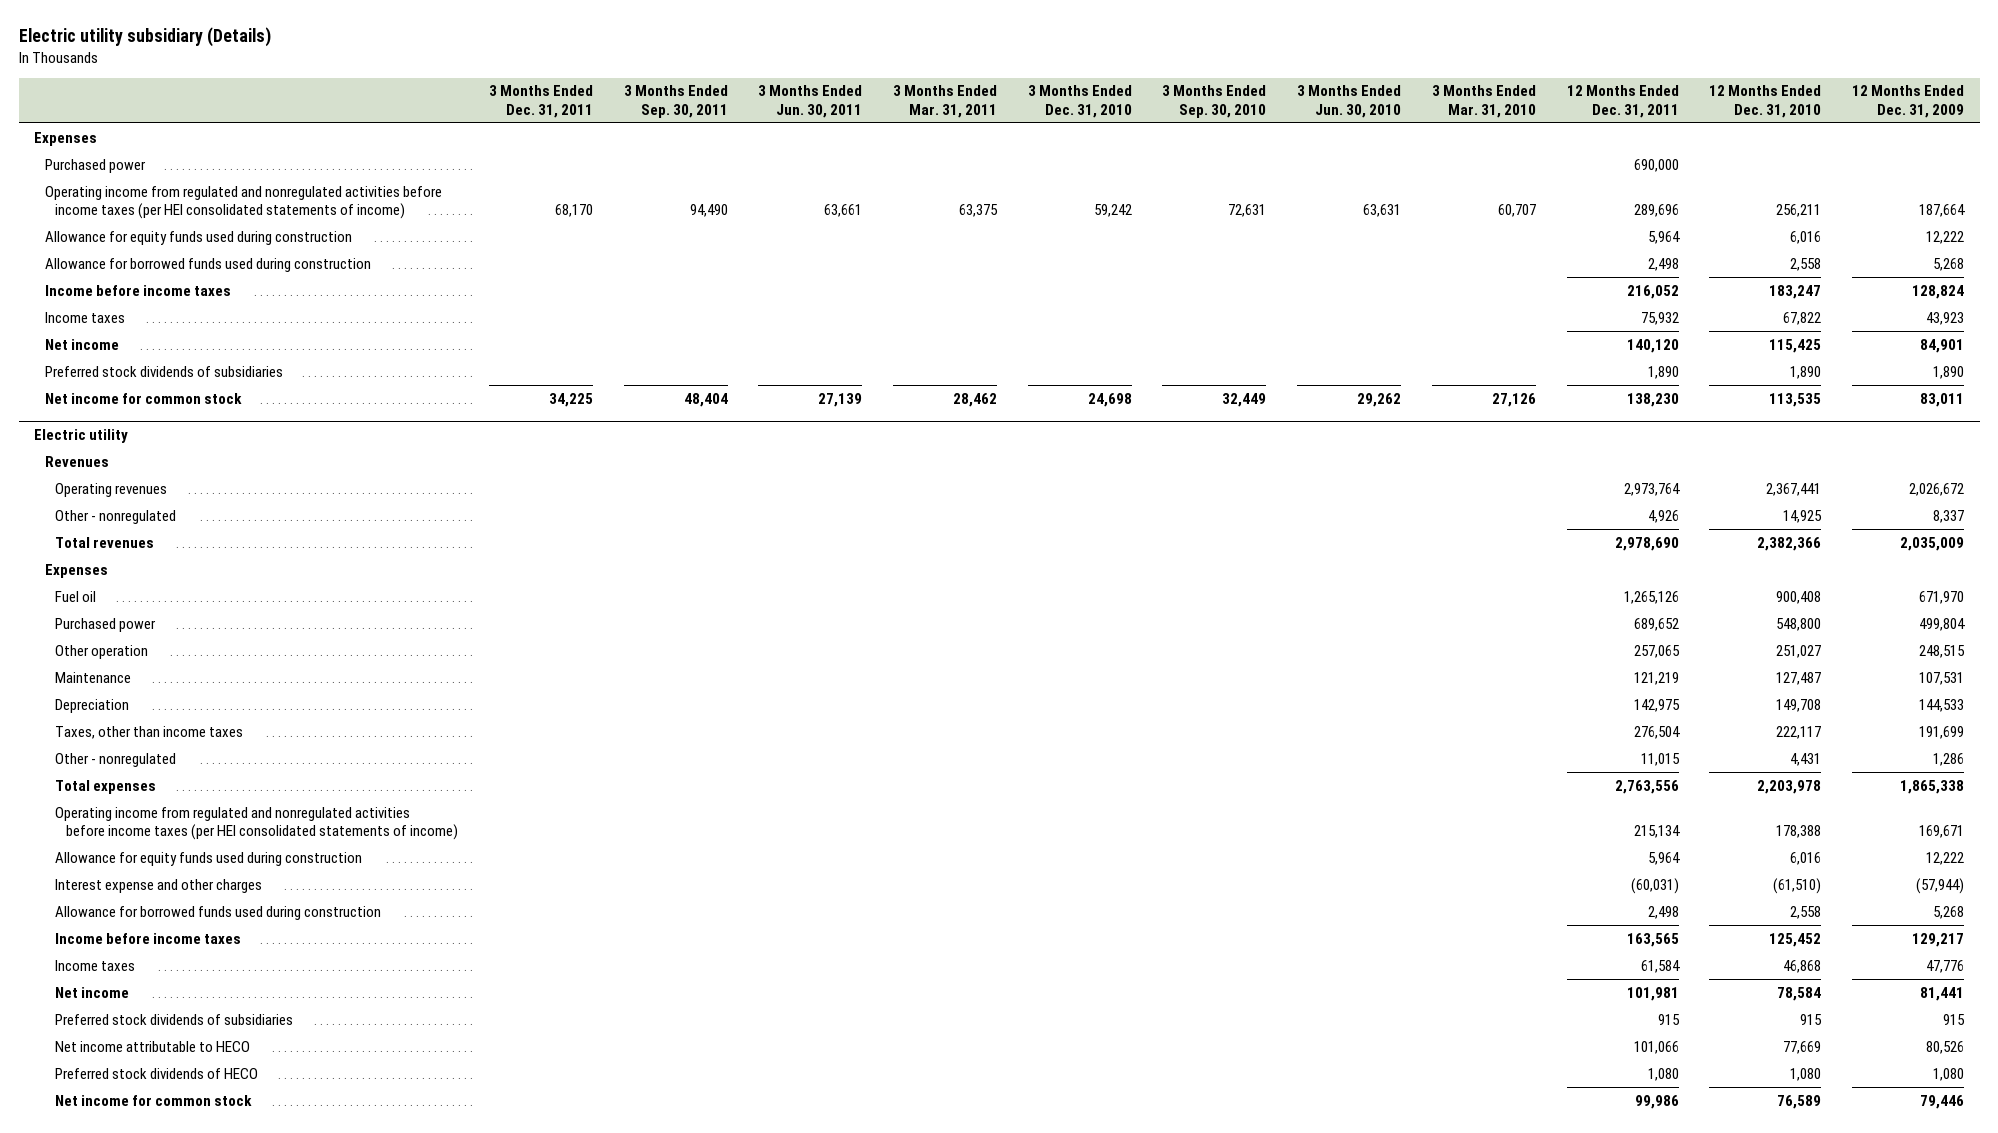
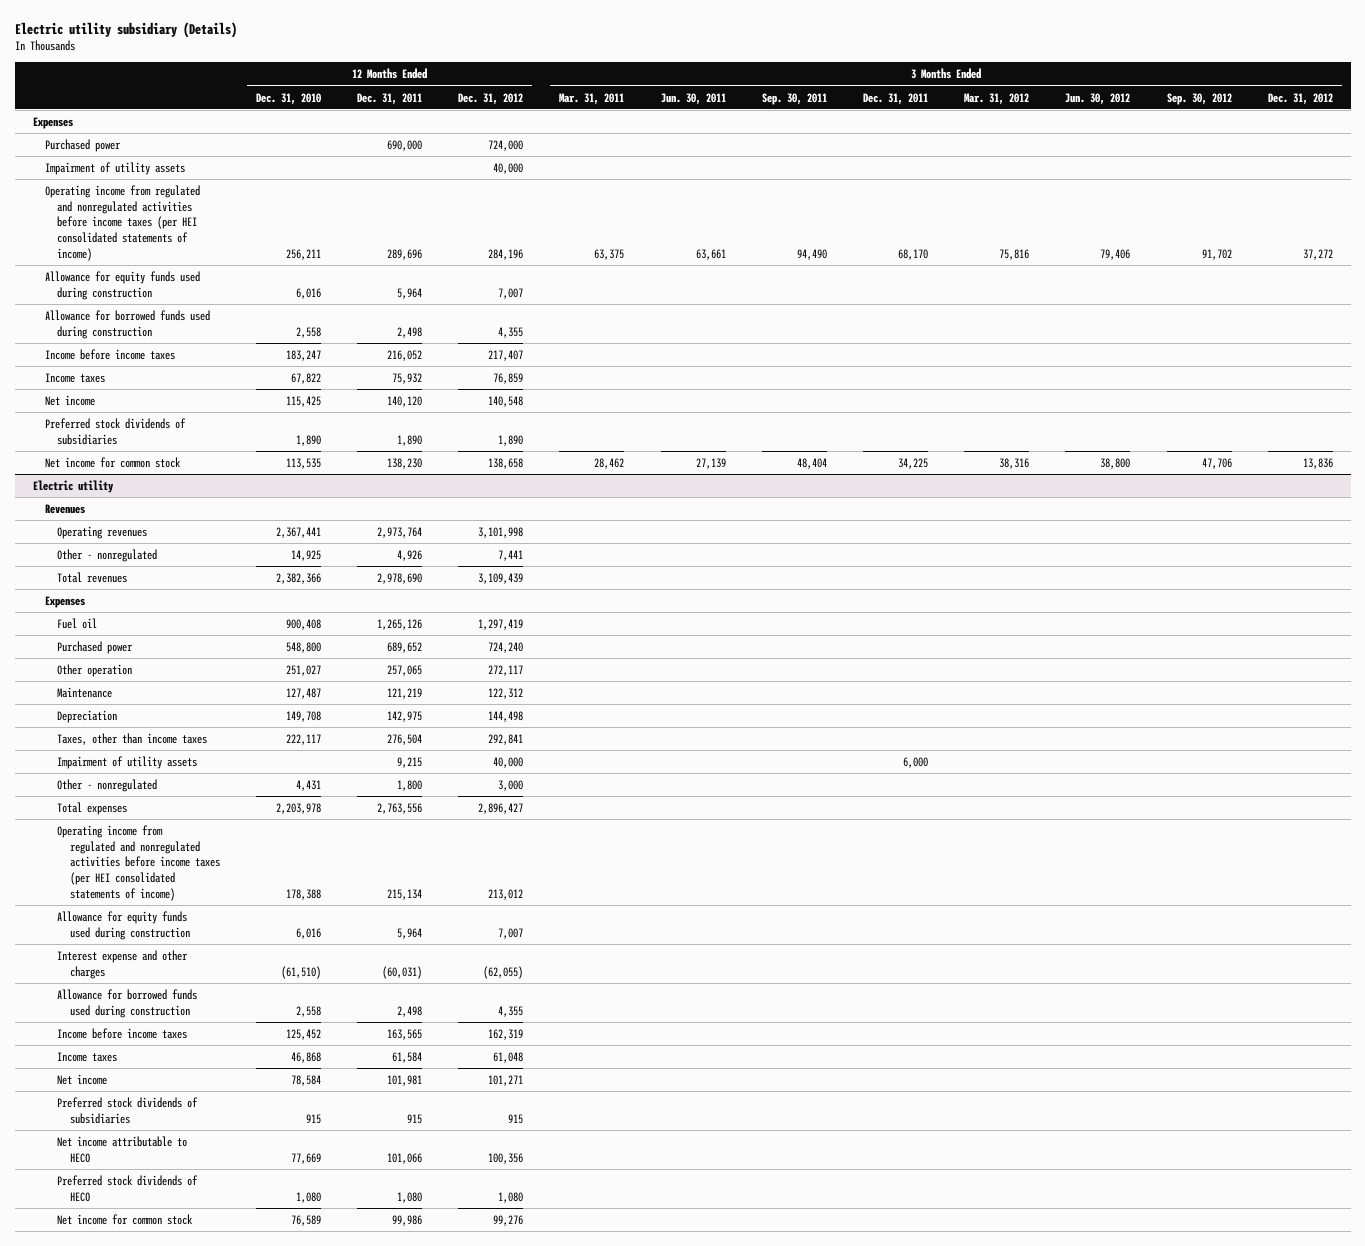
[1027,85,1132,118] 3 Months Ended Dec. 31, 2010 -> none
[1162,85,1267,118] 3 Months Ended Sep. 30, 2010 -> none
[1297,85,1402,118] 3 Months Ended Jun. 30, 2010 -> none
[1431,85,1536,118] 3 Months Ended Mar. 31, 2010 -> none
[1852,85,1965,118] 12 Months Ended Dec. 31, 2009 -> none
none -> [458,92,524,105] Dec. 31, 2012
none -> [964,92,1030,105] Mar. 31, 2012
none -> [1065,92,1131,105] Jun. 30, 2012
none -> [1166,92,1232,105] Sep. 30, 2012
none -> [1267,92,1333,105] Dec. 31, 2012
none -> [45,161,186,175] Impairment of utility assets
none -> [57,755,198,769] Impairment of utility assets
[1640,752,1680,766] 11,015 -> [397,779,423,791] 1,800

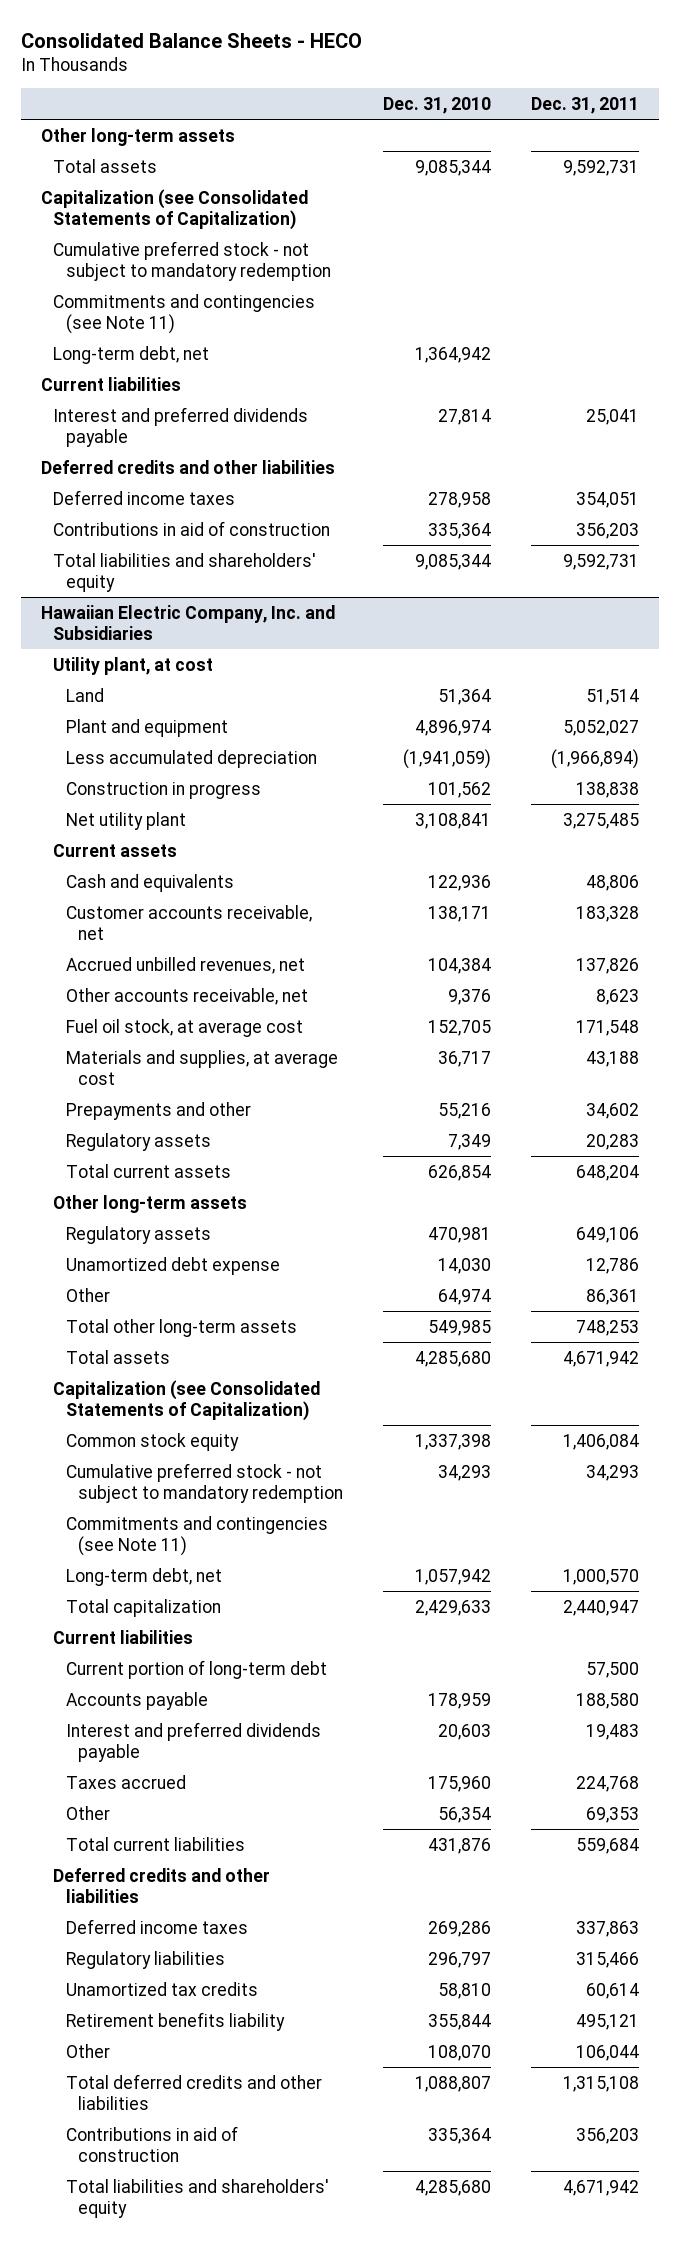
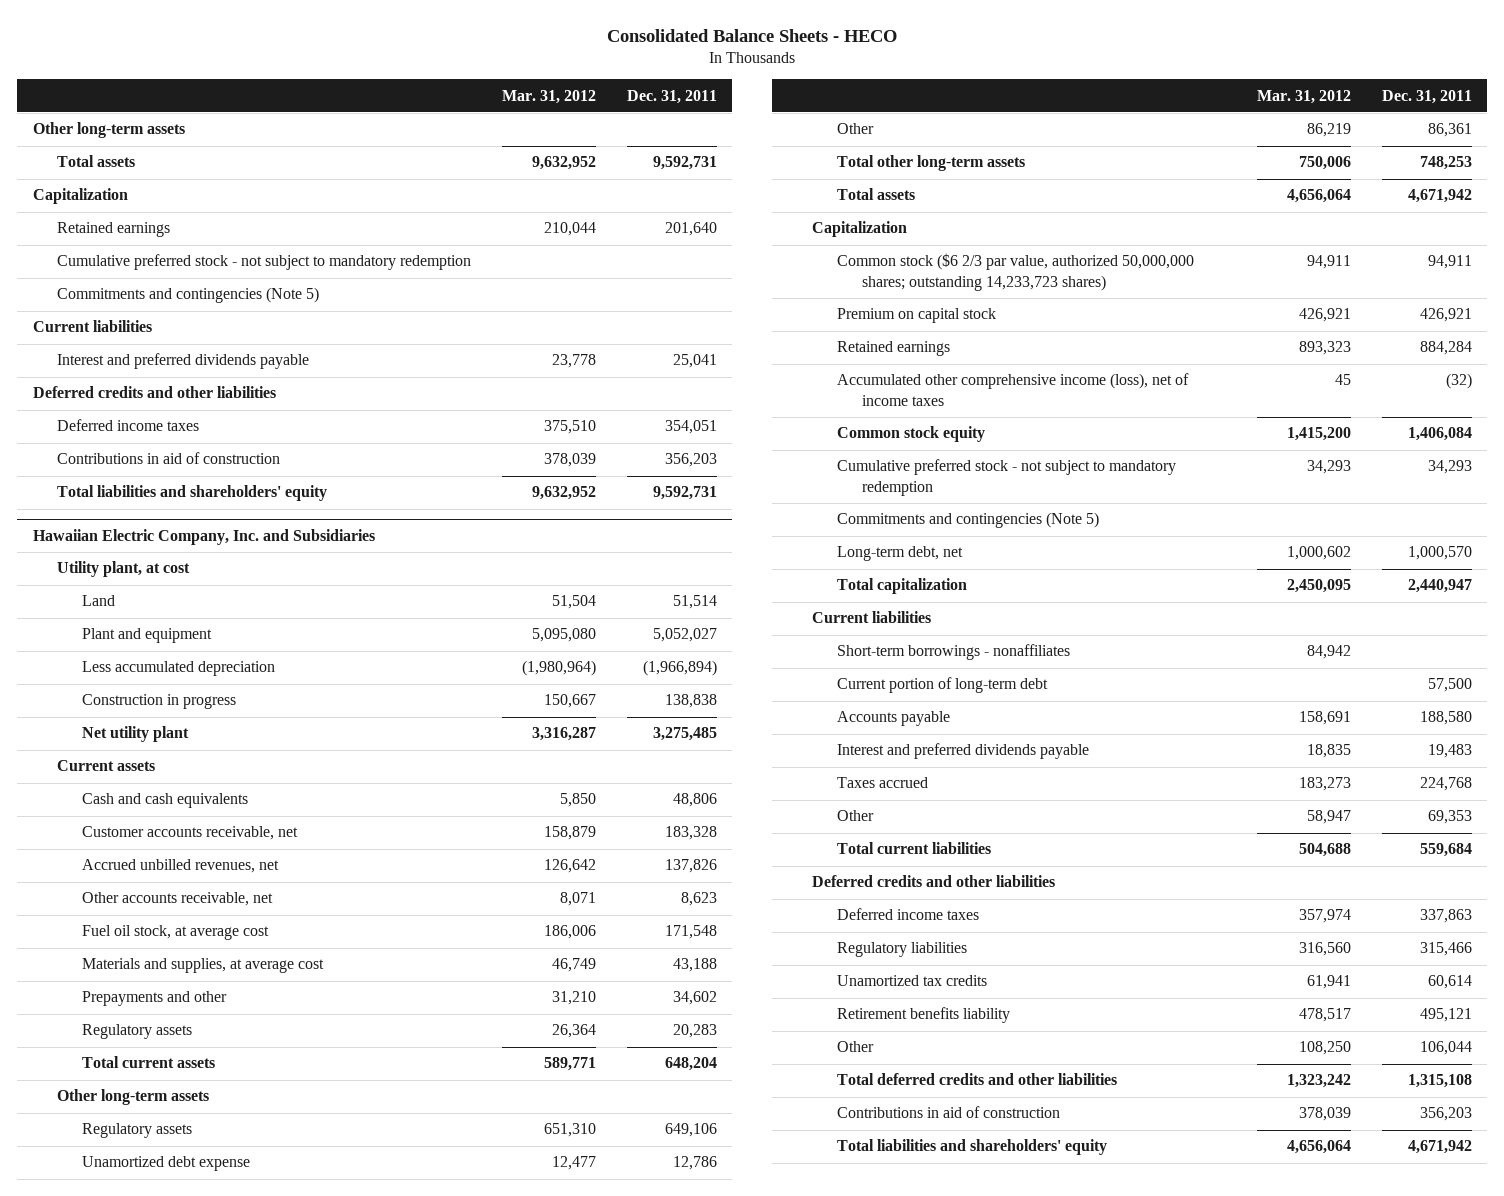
[383,96,492,114] Dec. 31, 2010 -> none
none -> [502,89,597,104] Mar. 31, 2012
[40,188,308,230] Capitalization (see Consolidated Statements of Capitalization) -> [32,188,128,205] Capitalization
none -> [57,222,171,238] Retained earnings
[53,345,210,364] Long-term debt, net -> none
[53,293,316,334] Commitments and contingencies (see Note 11) -> [57,287,320,304] Commitments and contingencies (Note 5)
[65,873,234,892] Cash and equivalents -> [82,793,249,809] Cash and cash equivalents
[53,1379,321,1421] Capitalization (see Consolidated Statements of Capitalization) -> [812,221,908,238] Capitalization
none -> [836,253,1194,292] Common stock ($6 2/3 par value, authorized 50,000,000 shares; outstanding 14,233,723 shares)
none -> [836,308,996,324] Premium on capital stock
none -> [836,341,950,357] Retained earnings
none -> [836,373,1189,407] Accumulated other comprehensive income (loss), net of income taxes
[65,1515,328,1556] Commitments and contingencies (see Note 11) -> [836,512,1099,529] Commitments and contingencies (Note 5)
none -> [836,644,1070,661] Short-term borrowings - nonaffiliates

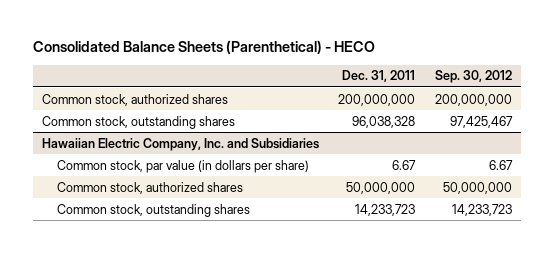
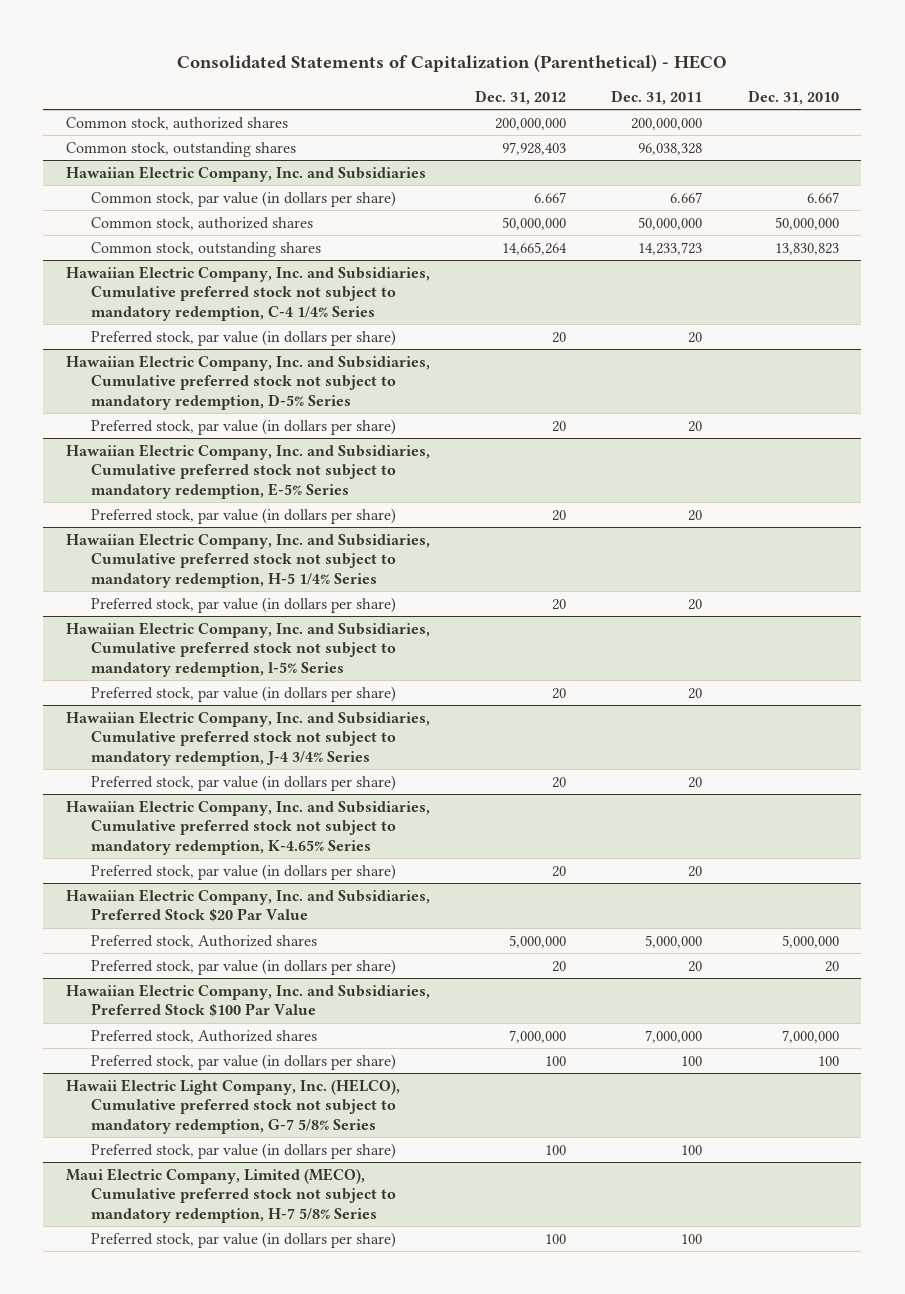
[32,40,375,55] Consolidated Balance Sheets (Parenthetical) - HECO -> [177,54,728,73] Consolidated Statements of Capitalization (Parenthetical) - HECO
[434,70,512,84] Sep. 30, 2012 -> none
none -> [475,89,567,105] Dec. 31, 2012
none -> [747,89,839,105] Dec. 31, 2010
[392,159,417,170] 6.67 -> [670,191,703,203] 6.667
none -> [66,265,431,321] Hawaiian Electric Company, Inc. and Subsidiaries, Cumulative preferred stock not subject to mandatory redemption, C-4 1/4% Series
none -> [91,329,397,346] Preferred stock, par value (in dollars per share)
none -> [66,354,431,410] Hawaiian Electric Company, Inc. and Subsidiaries, Cumulative preferred stock not subject to mandatory redemption, D-5% Series
none -> [91,418,397,435] Preferred stock, par value (in dollars per share)
none -> [66,443,431,499] Hawaiian Electric Company, Inc. and Subsidiaries, Cumulative preferred stock not subject to mandatory redemption, E-5% Series
none -> [91,507,397,524] Preferred stock, par value (in dollars per share)
none -> [66,532,431,588] Hawaiian Electric Company, Inc. and Subsidiaries, Cumulative preferred stock not subject to mandatory redemption, H-5 1/4% Series
none -> [91,596,397,613] Preferred stock, par value (in dollars per share)
none -> [66,621,431,677] Hawaiian Electric Company, Inc. and Subsidiaries, Cumulative preferred stock not subject to mandatory redemption, l-5% Series
none -> [91,685,397,702] Preferred stock, par value (in dollars per share)
none -> [66,710,431,766] Hawaiian Electric Company, Inc. and Subsidiaries, Cumulative preferred stock not subject to mandatory redemption, J-4 3/4% Series
none -> [91,774,397,791] Preferred stock, par value (in dollars per share)
none -> [66,799,431,855] Hawaiian Electric Company, Inc. and Subsidiaries, Cumulative preferred stock not subject to mandatory redemption, K-4.65% Series
none -> [91,863,397,880] Preferred stock, par value (in dollars per share)
none -> [66,888,431,923] Hawaiian Electric Company, Inc. and Subsidiaries, Preferred Stock $20 Par Value
none -> [91,934,318,948] Preferred stock, Authorized shares
none -> [91,958,397,975] Preferred stock, par value (in dollars per share)
none -> [66,983,431,1018] Hawaiian Electric Company, Inc. and Subsidiaries, Preferred Stock $100 Par Value
none -> [91,1029,318,1043] Preferred stock, Authorized shares
none -> [91,1053,397,1070] Preferred stock, par value (in dollars per share)
none -> [66,1078,401,1134] Hawaii Electric Light Company, Inc. (HELCO), Cumulative preferred stock not subject to mandatory redemption, G-7 5/8% Series
none -> [91,1142,397,1159] Preferred stock, par value (in dollars per share)
none -> [66,1167,397,1223] Maui Electric Company, Limited (MECO), Cumulative preferred stock not subject to mandatory redemption, H-7 5/8% Series
none -> [91,1231,397,1248] Preferred stock, par value (in dollars per share)

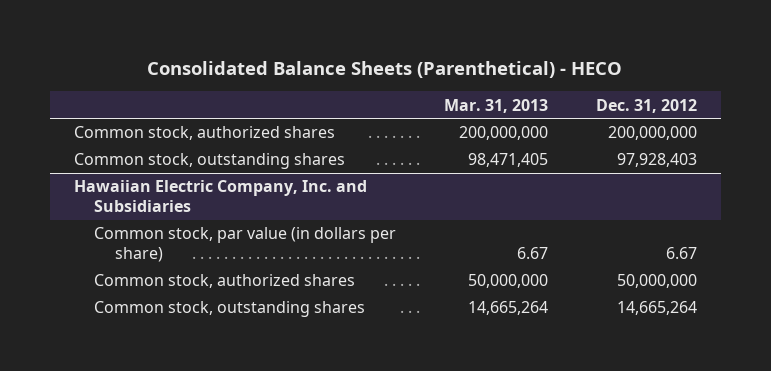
[177,54,728,73] Consolidated Statements of Capitalization (Parenthetical) - HECO -> [147,60,623,78] Consolidated Balance Sheets (Parenthetical) - HECO
[611,89,703,105] Dec. 31, 2011 -> none
[747,89,839,105] Dec. 31, 2010 -> none
none -> [444,98,549,113] Mar. 31, 2013
[534,191,567,203] 6.667 -> [666,246,698,259] 6.67
[66,265,431,321] Hawaiian Electric Company, Inc. and Subsidiaries, Cumulative preferred stock not subject to mandatory redemption, C-4 1/4% Series -> none
[91,329,397,346] Preferred stock, par value (in dollars per share) -> none
[66,354,431,410] Hawaiian Electric Company, Inc. and Subsidiaries, Cumulative preferred stock not subject to mandatory redemption, D-5% Series -> none
[91,418,397,435] Preferred stock, par value (in dollars per share) -> none
[66,443,431,499] Hawaiian Electric Company, Inc. and Subsidiaries, Cumulative preferred stock not subject to mandatory redemption, E-5% Series -> none
[91,507,397,524] Preferred stock, par value (in dollars per share) -> none
[66,532,431,588] Hawaiian Electric Company, Inc. and Subsidiaries, Cumulative preferred stock not subject to mandatory redemption, H-5 1/4% Series -> none
[91,596,397,613] Preferred stock, par value (in dollars per share) -> none
[66,621,431,677] Hawaiian Electric Company, Inc. and Subsidiaries, Cumulative preferred stock not subject to mandatory redemption, l-5% Series -> none
[91,685,397,702] Preferred stock, par value (in dollars per share) -> none
[66,710,431,766] Hawaiian Electric Company, Inc. and Subsidiaries, Cumulative preferred stock not subject to mandatory redemption, J-4 3/4% Series -> none
[91,774,397,791] Preferred stock, par value (in dollars per share) -> none
[66,799,431,855] Hawaiian Electric Company, Inc. and Subsidiaries, Cumulative preferred stock not subject to mandatory redemption, K-4.65% Series -> none
[91,863,397,880] Preferred stock, par value (in dollars per share) -> none
[66,888,431,923] Hawaiian Electric Company, Inc. and Subsidiaries, Preferred Stock $20 Par Value -> none
[91,934,318,948] Preferred stock, Authorized shares -> none
[91,958,397,975] Preferred stock, par value (in dollars per share) -> none
[66,983,431,1018] Hawaiian Electric Company, Inc. and Subsidiaries, Preferred Stock $100 Par Value -> none
[91,1029,318,1043] Preferred stock, Authorized shares -> none
[91,1053,397,1070] Preferred stock, par value (in dollars per share) -> none
[66,1078,401,1134] Hawaii Electric Light Company, Inc. (HELCO), Cumulative preferred stock not subject to mandatory redemption, G-7 5/8% Series -> none
[91,1142,397,1159] Preferred stock, par value (in dollars per share) -> none
[66,1167,397,1223] Maui Electric Company, Limited (MECO), Cumulative preferred stock not subject to mandatory redemption, H-7 5/8% Series -> none
[91,1231,397,1248] Preferred stock, par value (in dollars per share) -> none

